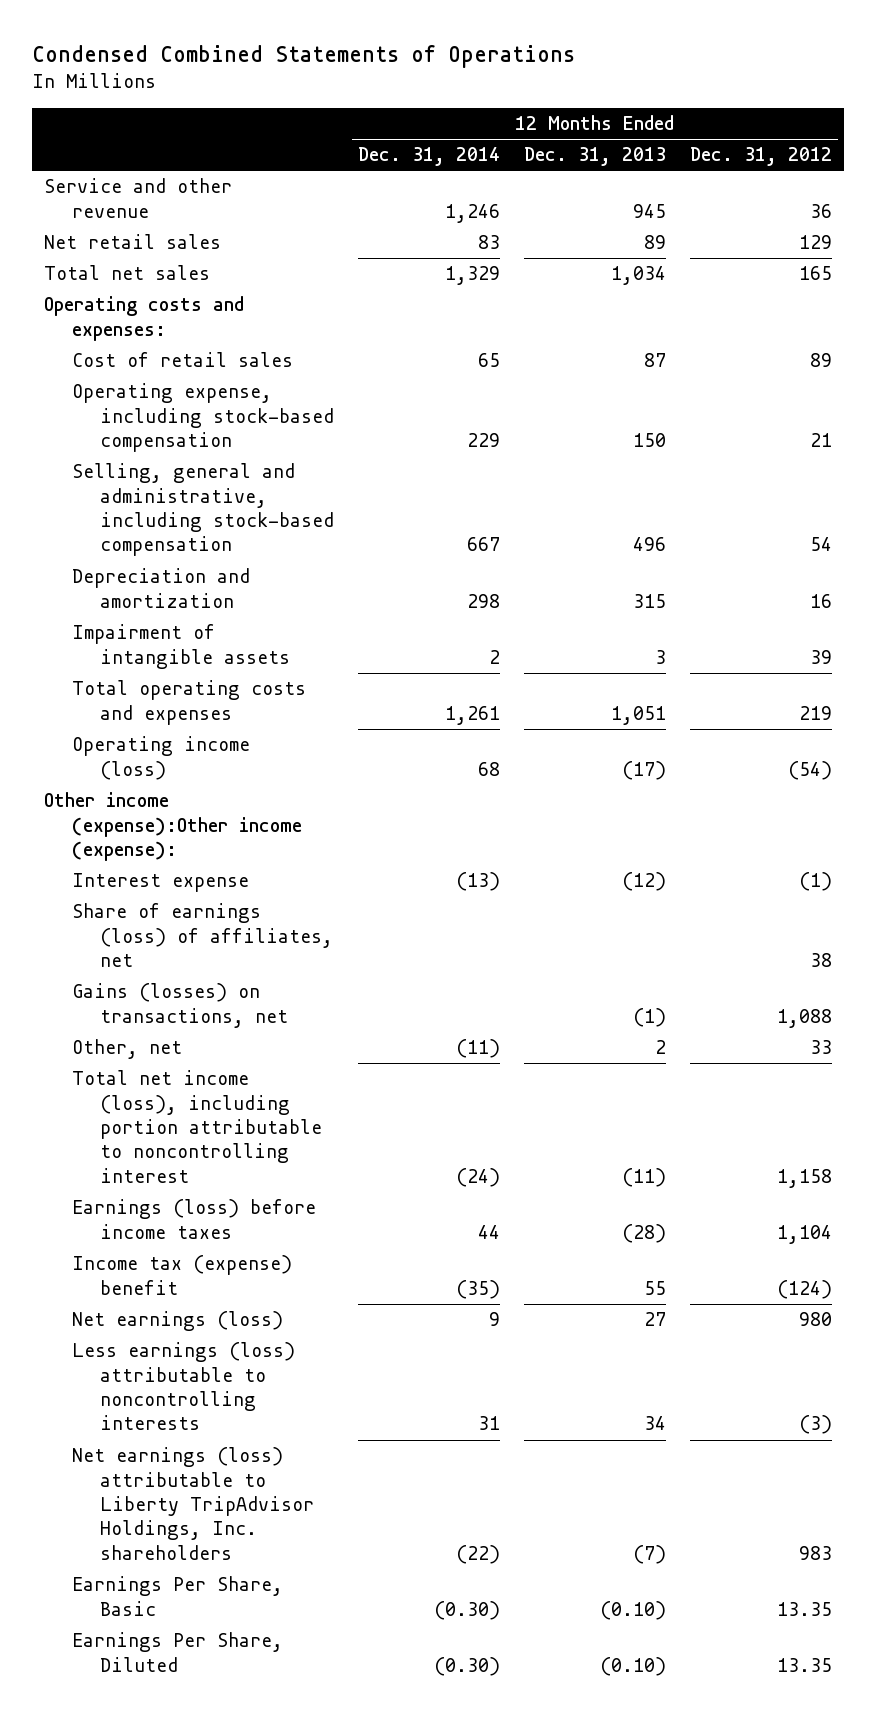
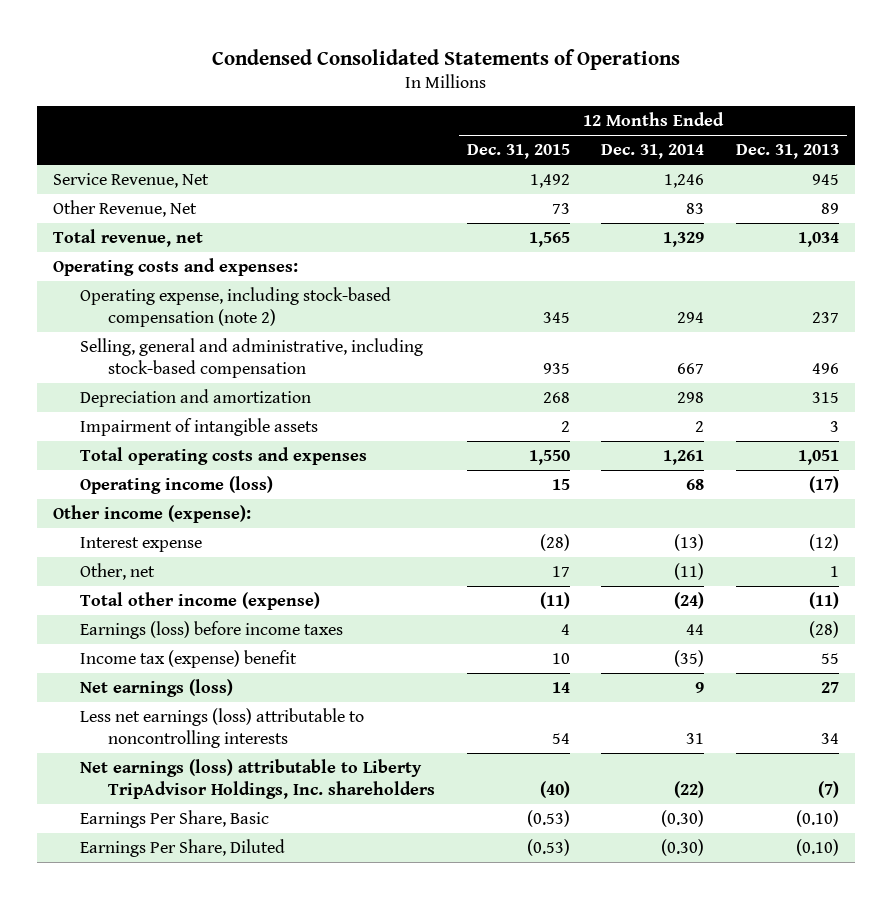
[32,45,576,69] Condensed Combined Statements of Operations -> [211,48,680,70] Condensed Consolidated Statements of Operations
[689,147,832,167] Dec. 31, 2012 -> none
none -> [466,144,570,160] Dec. 31, 2015
[44,178,233,218] Service and other revenue -> [52,172,209,188] Service Revenue, Net
[44,234,222,250] Net retail sales -> [52,199,197,217] Other Revenue, Net
[44,265,211,281] Total net sales -> [52,228,203,247] Total revenue, net
[72,352,294,368] Cost of retail sales -> none
[72,383,334,453] Operating expense, including stock-based compensation -> [80,286,392,327] Operating expense, including stock-based compensation (note 2)
[466,433,500,448] 229 -> [677,311,705,323] 294
[632,433,666,448] 150 -> [811,311,839,323] 237
[44,792,303,862] Other income (expense):Other income (expense): -> [52,504,251,523] Other income (expense):
[72,903,333,968] Share of earnings (loss) of affiliates, net -> none
[72,983,288,1028] Gains (losses) on transactions, net -> none
[654,1040,666,1055] 2 -> [829,565,839,577] 1
[72,1070,322,1183] Total net income (loss), including portion attributable to noncontrolling interest -> [80,591,321,610] Total other income (expense)
[72,1342,296,1431] Less earnings (loss) attributable to noncontrolling interests -> [80,707,365,748] Less net earnings (loss) attributable to noncontrolling interests

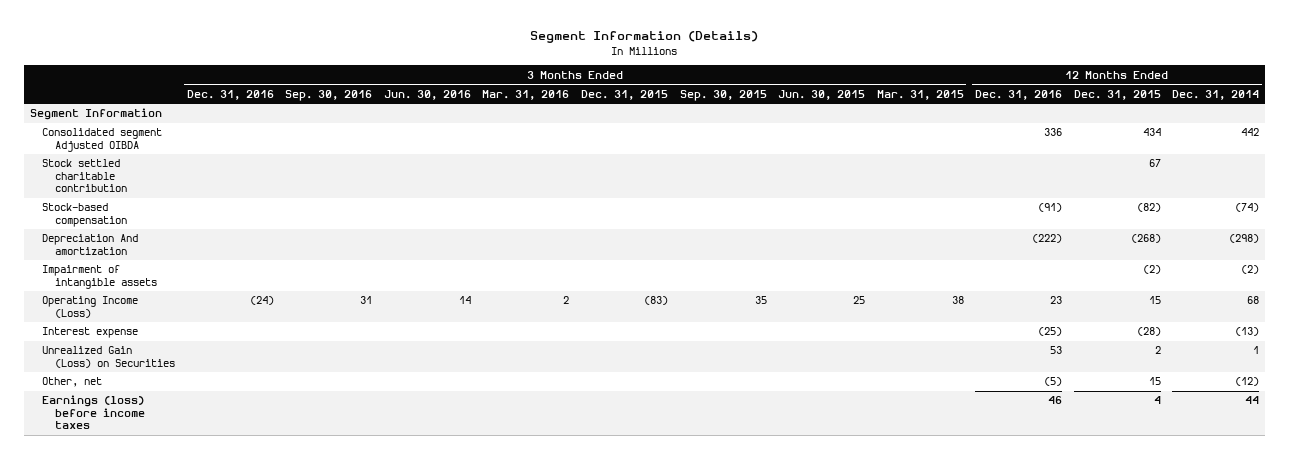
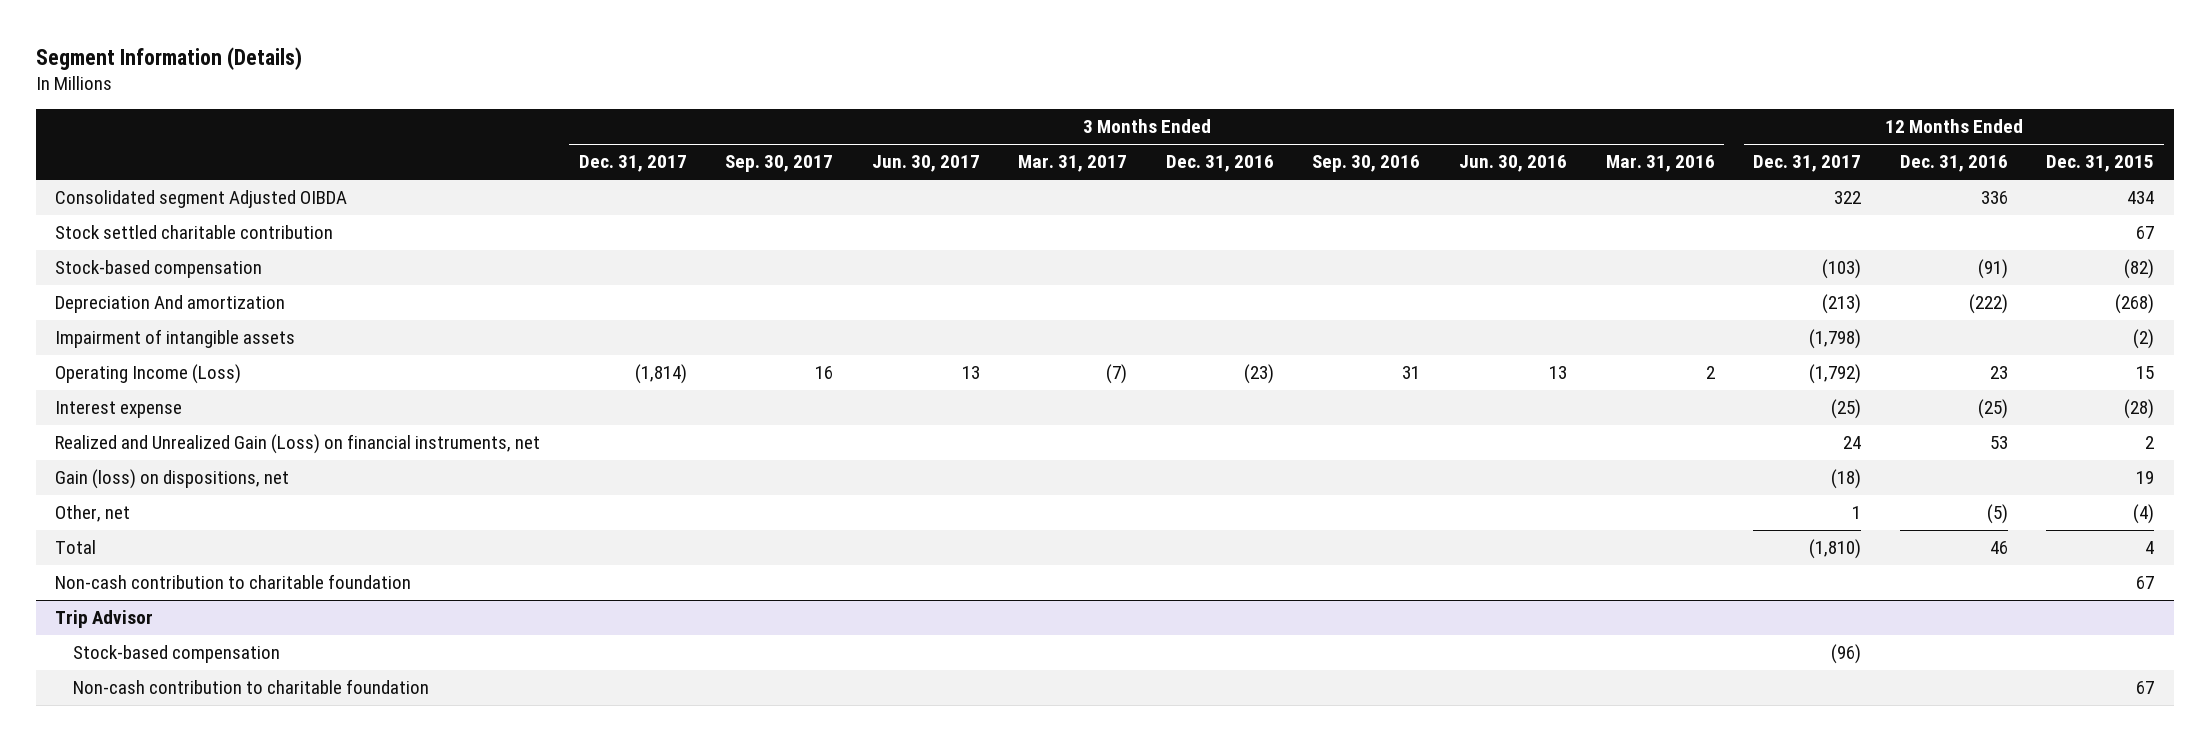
[581,89,669,100] Dec. 31, 2015 -> none
[679,89,767,101] Sep. 30, 2015 -> none
[778,89,866,100] Jun. 30, 2015 -> none
[876,89,964,100] Mar. 31, 2015 -> none
[1172,89,1260,100] Dec. 31, 2014 -> none
none -> [578,155,687,173] Dec. 31, 2017
none -> [725,155,834,173] Sep. 30, 2017
none -> [871,155,980,173] Jun. 30, 2017
none -> [1018,155,1128,173] Mar. 31, 2017
none -> [1753,155,1862,173] Dec. 31, 2017
[29,108,162,121] Segment Information -> none
[249,296,274,306] (24) -> [1243,364,1274,385] (23)
[458,296,471,305] 14 -> [1549,366,1568,380] 13
[42,346,176,368] Unrealized Gain (Loss) on Securities -> [55,434,541,455] Realized and Unrealized Gain (Loss) on financial instruments, net
none -> [55,469,290,490] Gain (loss) on dispositions, net
[1148,377,1161,386] 15 -> [2133,504,2155,525] (4)
[42,395,146,430] Earnings (loss) before income taxes -> [55,540,97,555] Total
none -> [55,574,412,590] Non-cash contribution to charitable foundation
none -> [55,610,154,629] Trip Advisor
none -> [73,645,281,664] Stock-based compensation
none -> [73,679,430,695] Non-cash contribution to charitable foundation

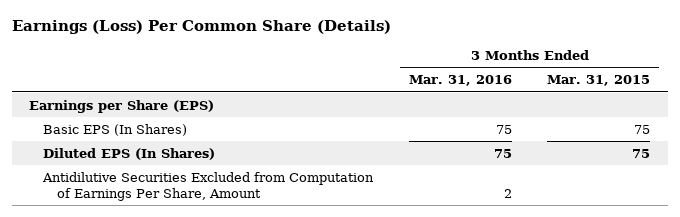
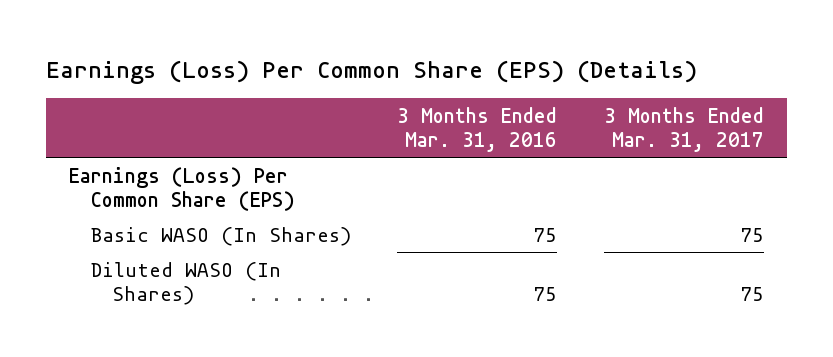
[11,20,391,35] Earnings (Loss) Per Common Share (Details) -> [45,59,697,84] Earnings (Loss) Per Common Share (EPS) (Details)
[547,75,651,87] Mar. 31, 2015 -> none
none -> [604,106,765,152] 3 Months Ended Mar. 31, 2017
[42,171,375,201] Antidilutive Securities Excluded from Computation of Earnings Per Share, Amount -> none
[29,99,215,113] Earnings per Share (EPS) -> [68,166,295,211] Earnings (Loss) Per Common Share (EPS)
[43,123,188,136] Basic EPS (In Shares) -> [90,226,351,246] Basic WASO (In Shares)
[43,147,216,160] Diluted EPS (In Shares) -> [90,261,281,305] Diluted WASO (In Shares)

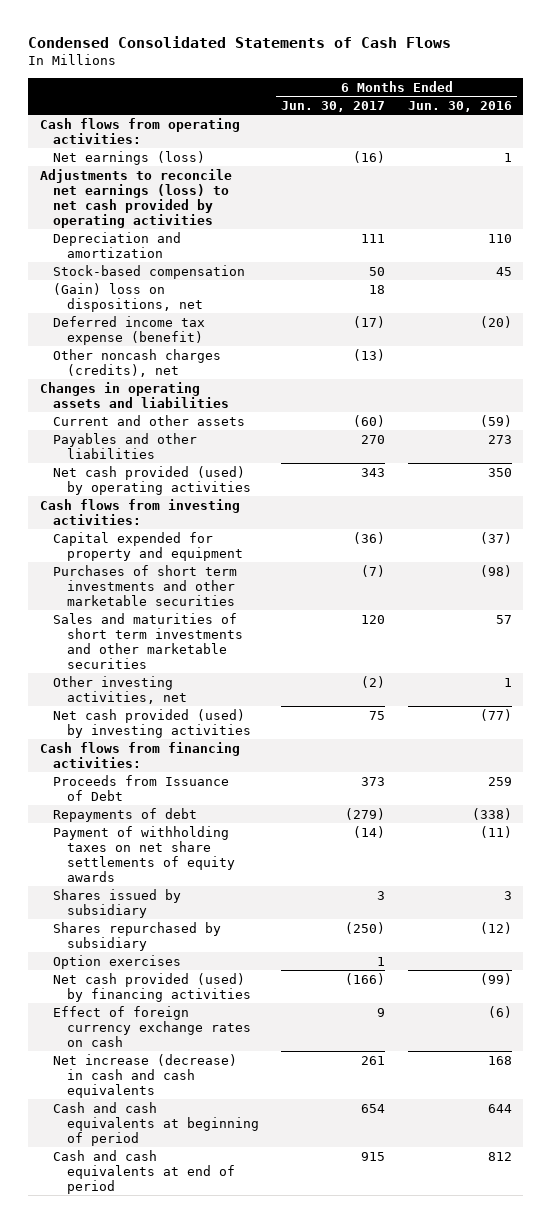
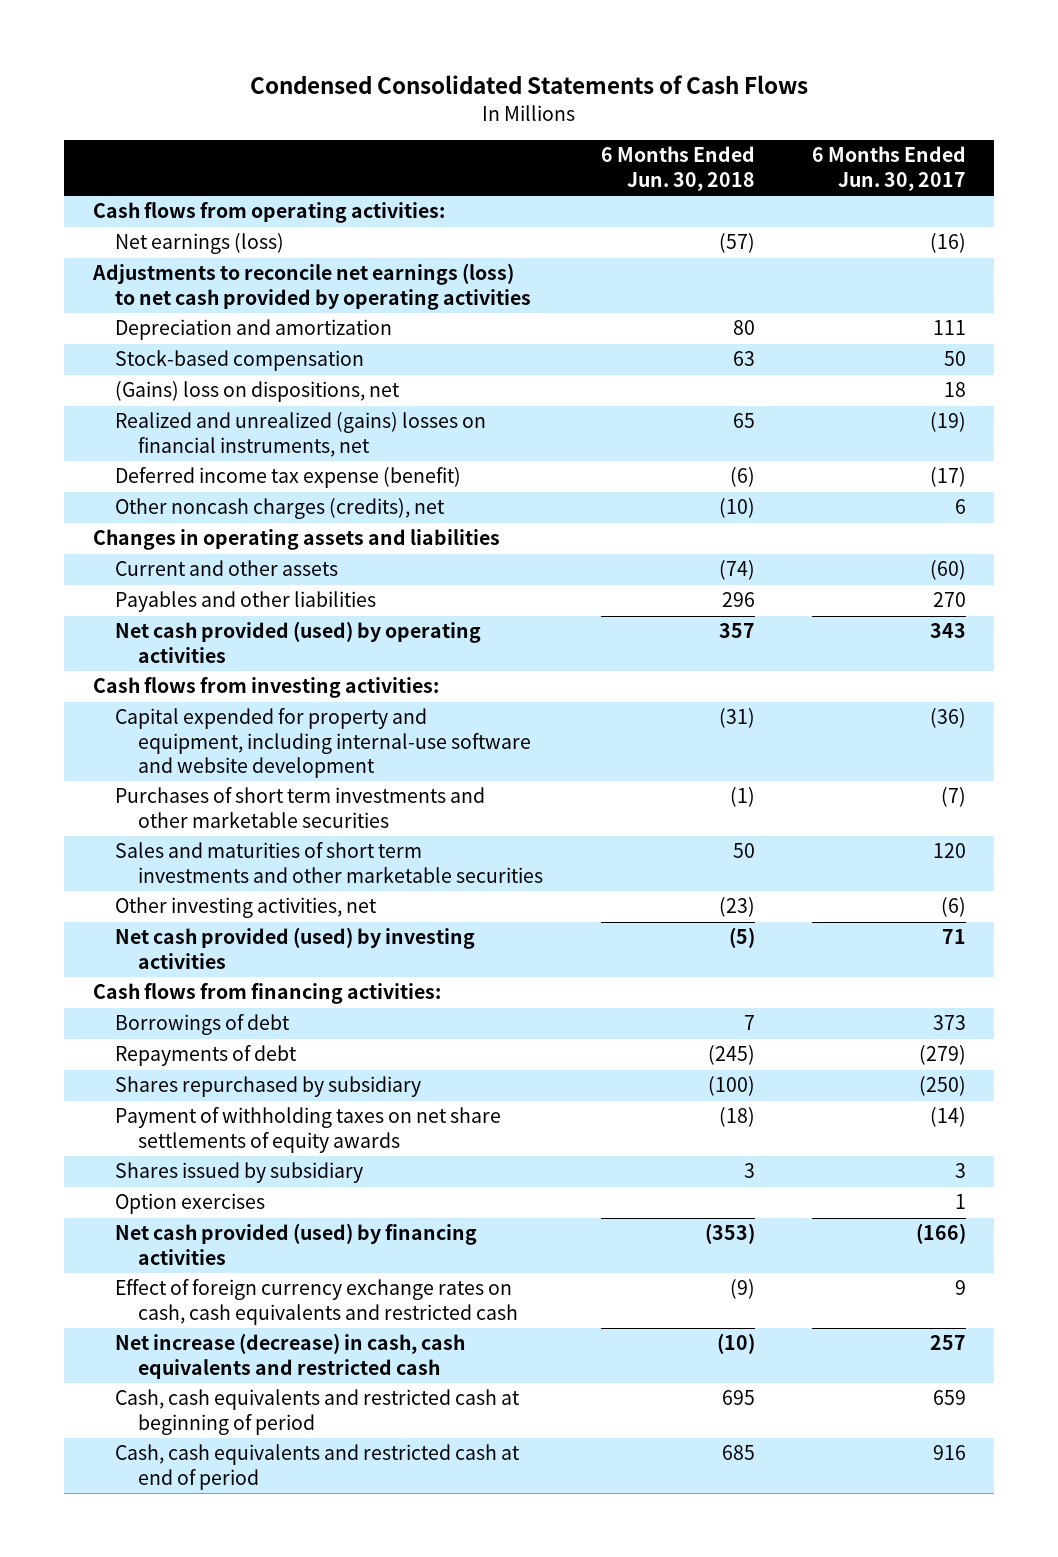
[407,100,512,112] Jun. 30, 2016 -> none
none -> [600,146,755,191] 6 Months Ended Jun. 30, 2018
[53,282,203,312] (Gain) loss on dispositions, net -> [115,381,401,403] (Gains) loss on dispositions, net
none -> [115,412,487,457] Realized and unrealized (gains) losses on financial instruments, net
[353,348,386,361] (13) -> [954,499,966,515] 6
[53,531,243,561] Capital expended for property and equipment -> [115,708,532,779] Capital expended for property and equipment, including internal-use software and website development
[361,675,386,688] (2) -> [940,897,966,918] (6)
[369,710,386,720] 75 -> [941,929,966,945] 71
[53,774,230,801] Proceeds from Issuance of Debt -> [115,1014,291,1036] Borrowings of debt
[53,921,222,951] Shares repurchased by subsidiary -> [115,1076,422,1098] Shares repurchased by subsidiary
[53,1005,251,1047] Effect of foreign currency exchange rates on cash -> [115,1279,519,1325] Effect of foreign currency exchange rates on cash, cash equivalents and restricted cash
[53,1053,238,1098] Net increase (decrease) in cash and cash equivalents -> [115,1333,466,1379] Net increase (decrease) in cash, cash equivalents and restricted cash
[361,1055,386,1065] 261 -> [929,1335,966,1351] 257
[53,1101,259,1146] Cash and cash equivalents at beginning of period -> [115,1389,521,1435] Cash, cash equivalents and restricted cash at beginning of period
[361,1103,386,1113] 654 -> [932,1390,966,1406] 659
[53,1149,235,1194] Cash and cash equivalents at end of period -> [115,1444,521,1490] Cash, cash equivalents and restricted cash at end of period
[361,1151,386,1161] 915 -> [932,1445,966,1461] 916

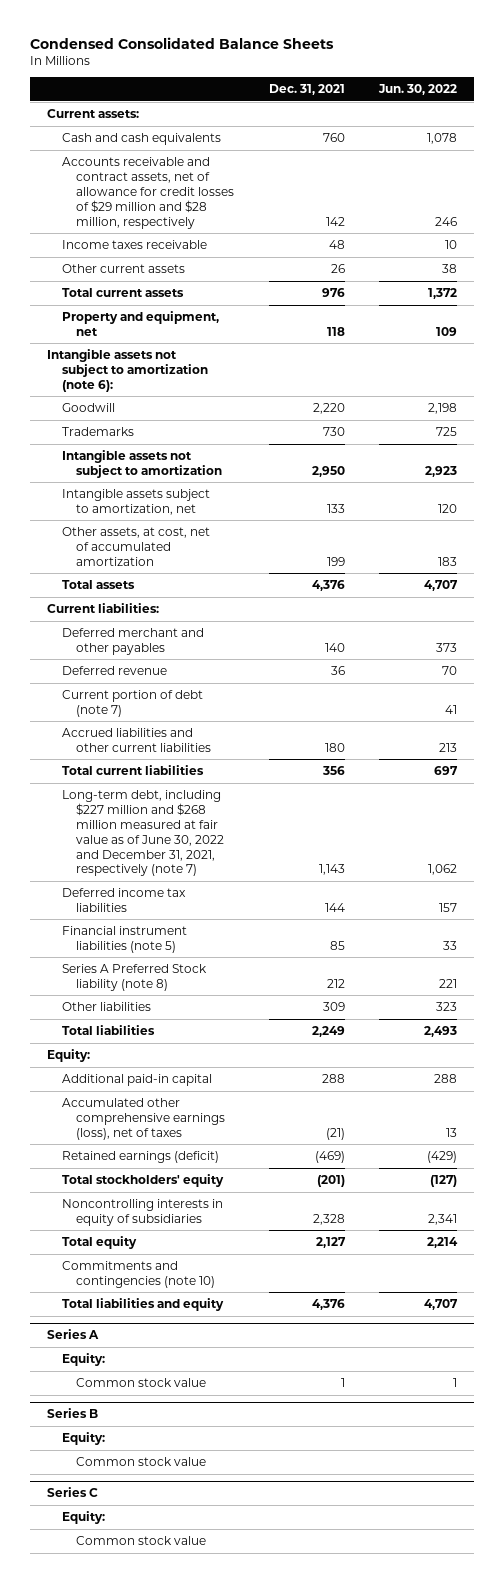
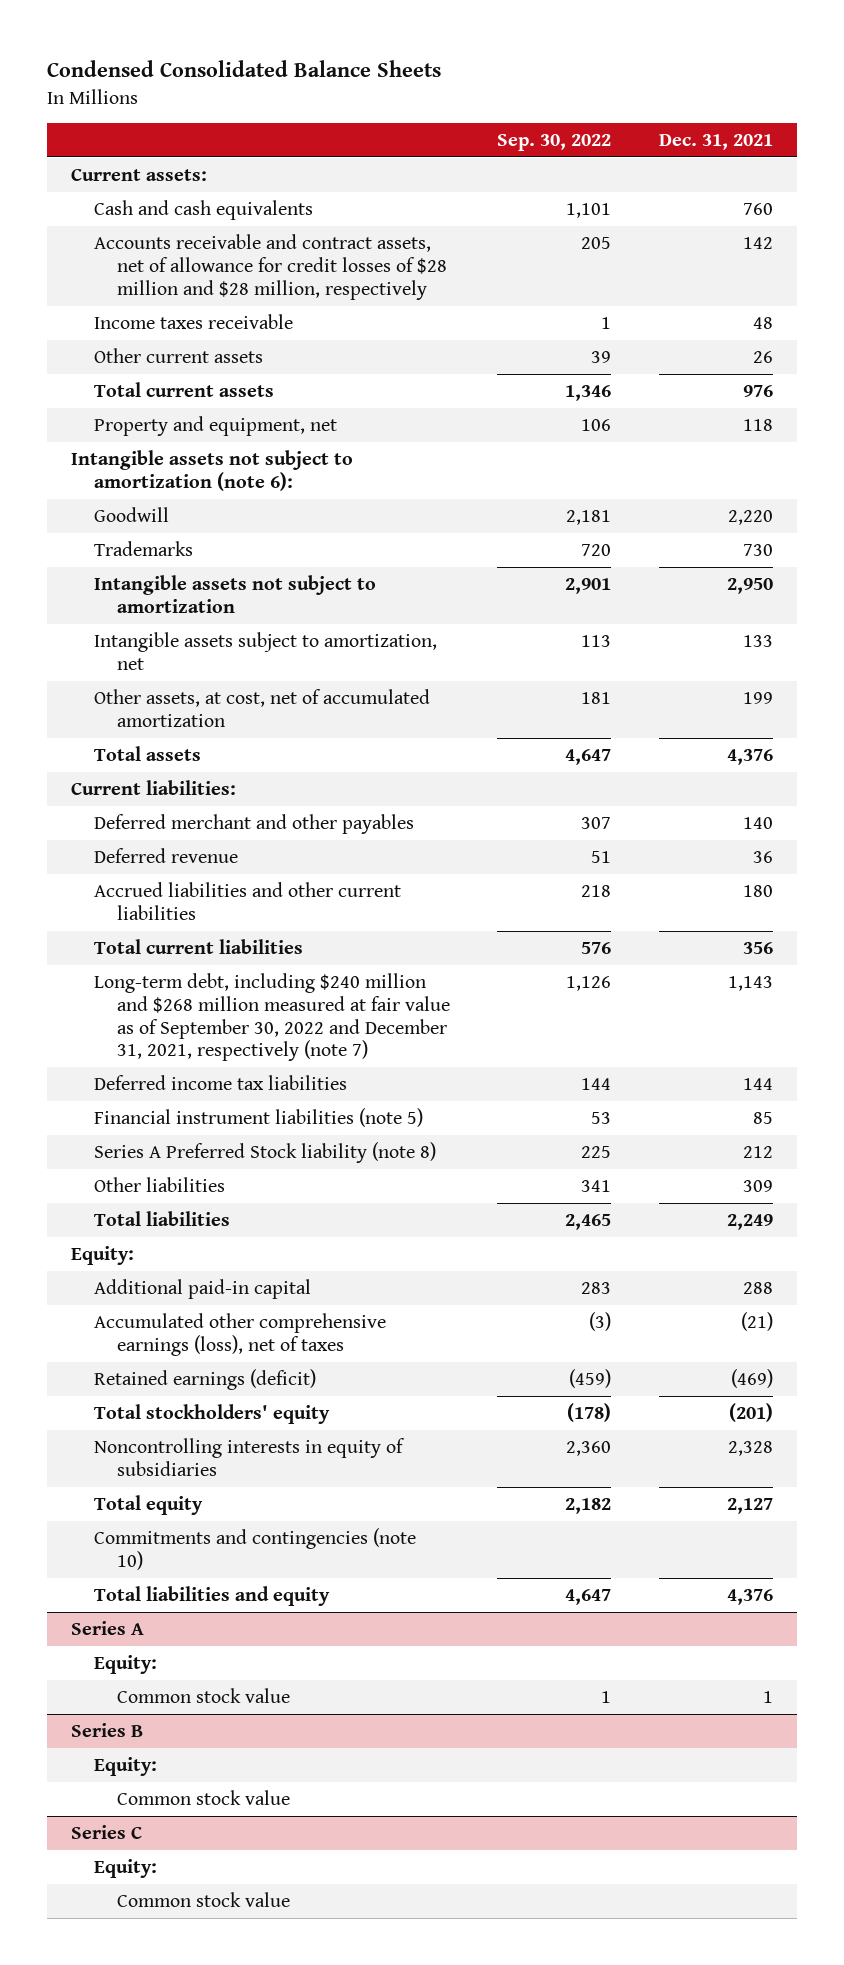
[378,84,458,96] Jun. 30, 2022 -> none
none -> [497,133,612,151] Sep. 30, 2022
[61,156,235,229] Accounts receivable and contract assets, net of allowance for credit losses of $29 million and $28 million, respectively -> [93,234,447,300] Accounts receivable and contract assets, net of allowance for credit losses of $28 million and $28 million, respectively
[61,689,203,717] Current portion of debt (note 7) -> none
[61,789,225,877] Long-term debt, including $227 million and $268 million measured at fair value as of June 30, 2022 and December 31, 2021, respectively (note 7) -> [93,973,450,1062] Long-term debt, including $240 million and $268 million measured at fair value as of September 30, 2022 and December 31, 2021, respectively (note 7)

